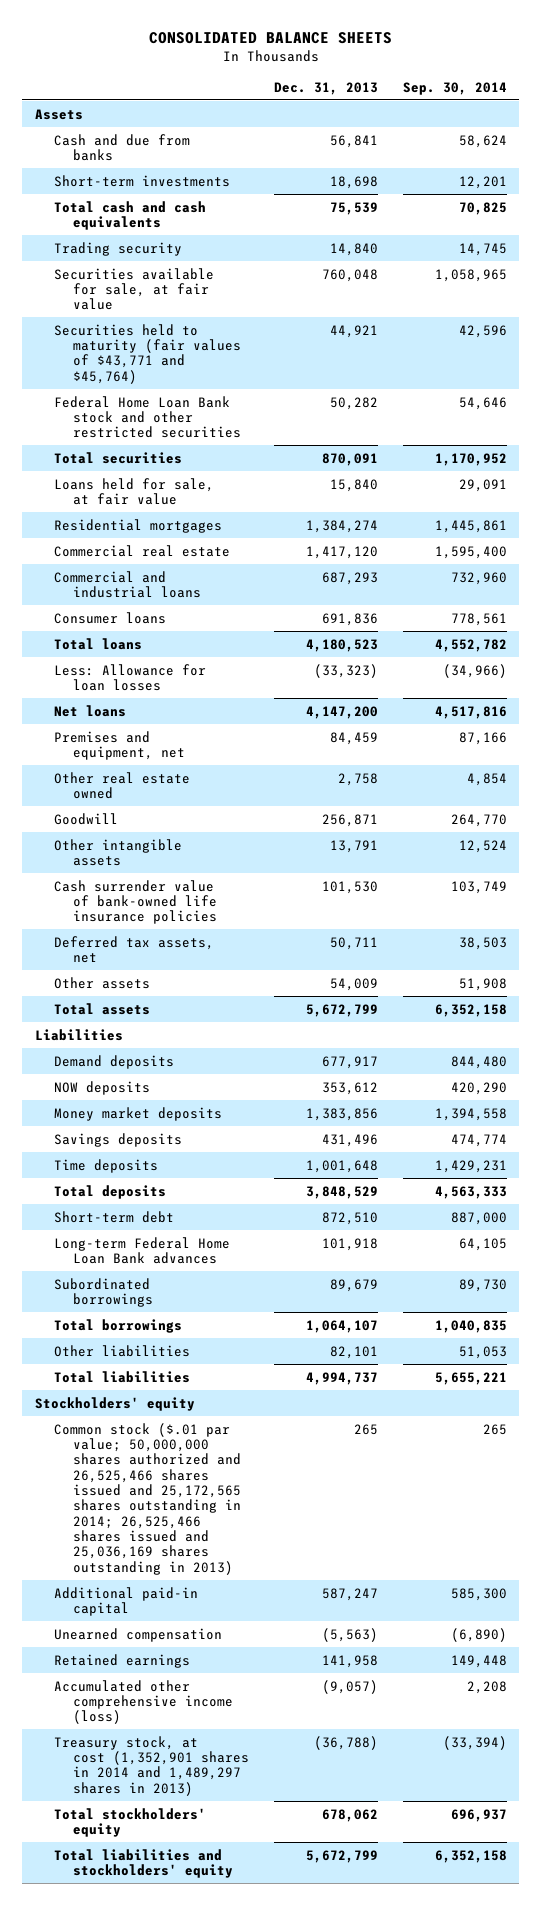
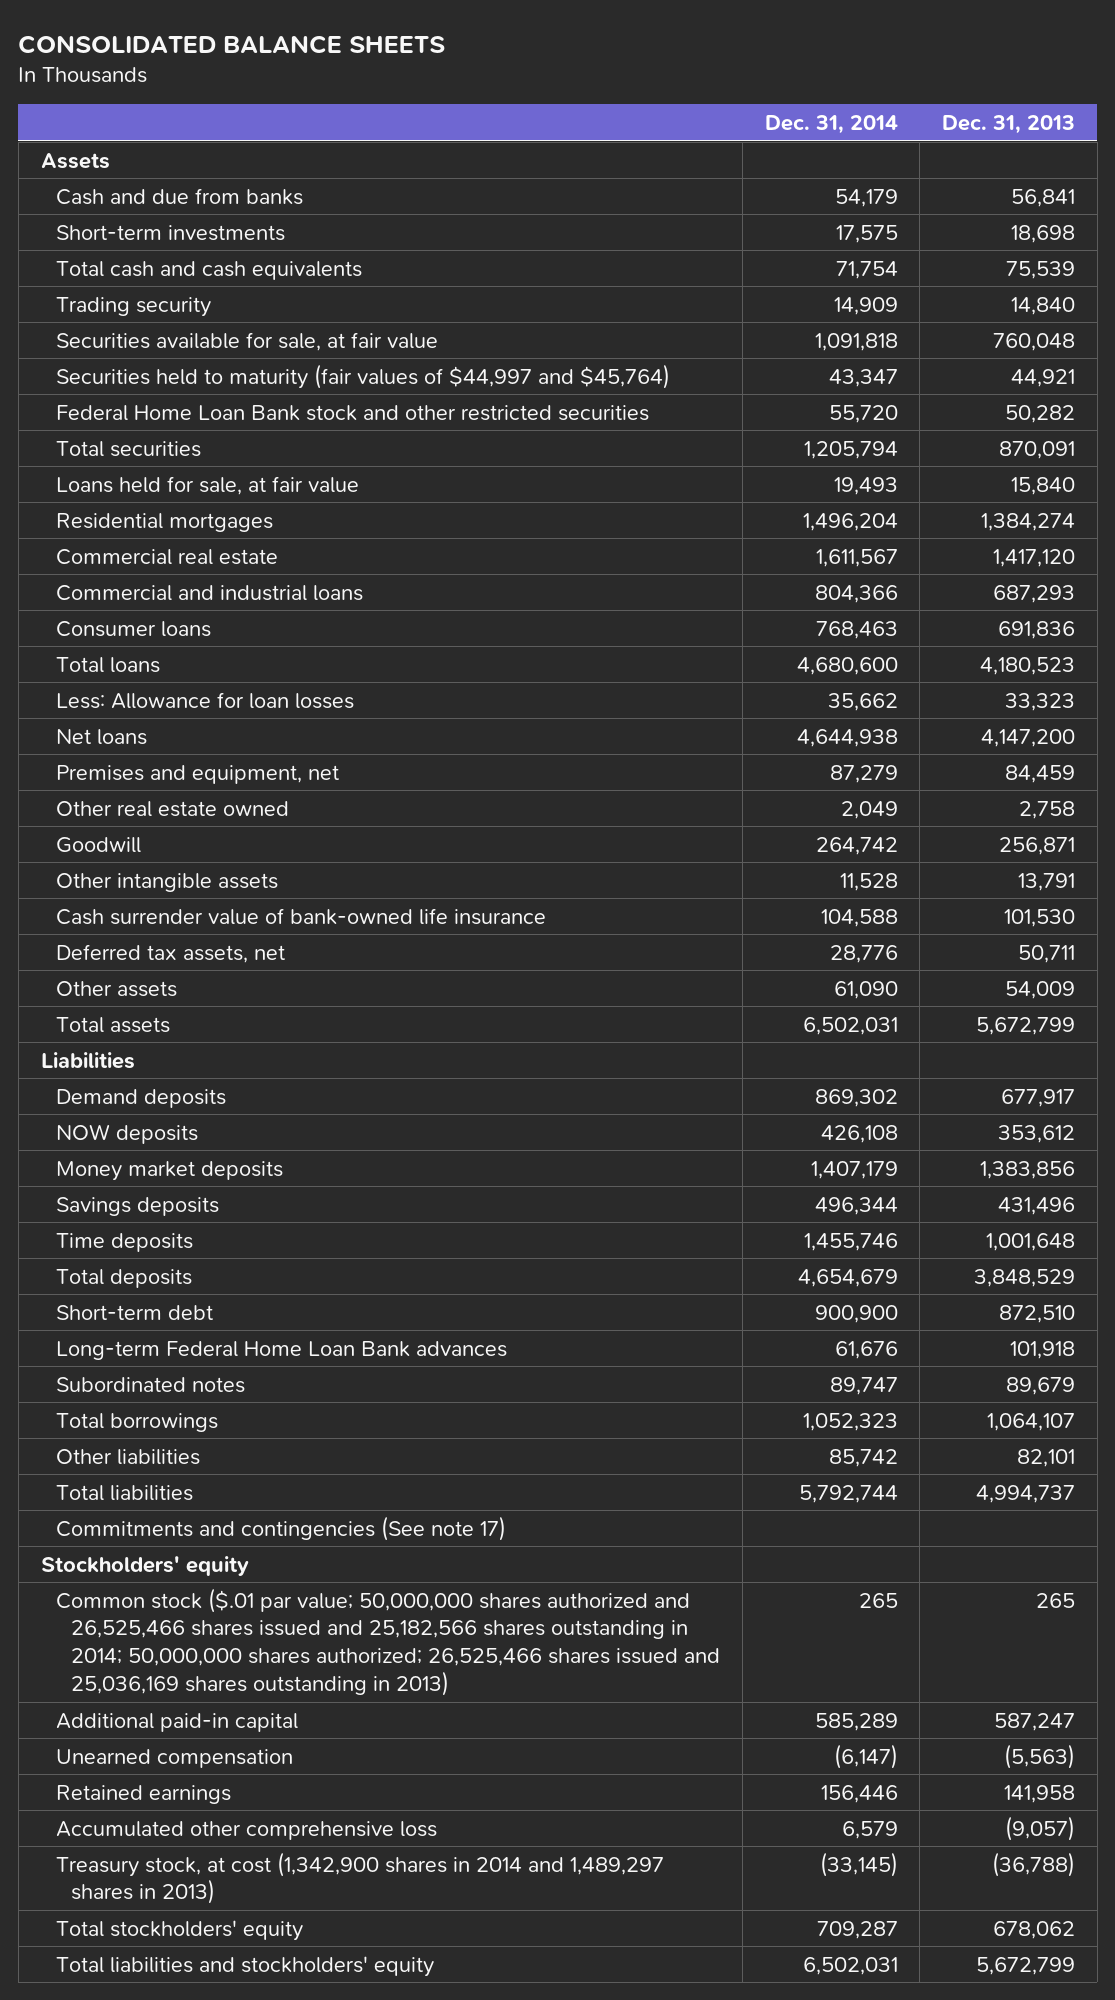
[402,81,507,95] Sep. 30, 2014 -> none
none -> [764,115,898,135] Dec. 31, 2014
[53,323,241,384] Securities held to maturity (fair values of $43,771 and $45,764) -> [56,363,671,389] Securities held to maturity (fair values of $44,997 and $45,764)
[313,663,378,678] (33,323) -> [1004,692,1075,711] 33,323
[53,879,217,925] Cash surrender value of bank-owned life insurance policies -> [56,907,547,925] Cash surrender value of bank-owned life insurance
[53,1277,153,1307] Subordinated borrowings -> [56,1376,246,1393] Subordinated notes
none -> [56,1515,507,1541] Commitments and contingencies (See note 17)
[53,1422,241,1575] Common stock ($.01 par value; 50,000,000 shares authorized and 26,525,466 shares issued and 25,172,565 shares outstanding in 2014; 26,525,466 shares issued and 25,036,169 shares outstanding in 2013) -> [56,1587,721,1696] Common stock ($.01 par value; 50,000,000 shares authorized and 26,525,466 shares issued and 25,182,566 shares outstanding in 2014; 50,000,000 shares authorized; 26,525,466 shares issued and 25,036,169 shares outstanding in 2013)
[53,1679,233,1725] Accumulated other comprehensive income (loss) -> [56,1820,438,1840] Accumulated other comprehensive loss
[53,1735,249,1796] Treasury stock, at cost (1,352,901 shares in 2014 and 1,489,297 shares in 2013) -> [56,1851,665,1905] Treasury stock, at cost (1,342,900 shares in 2014 and 1,489,297 shares in 2013)

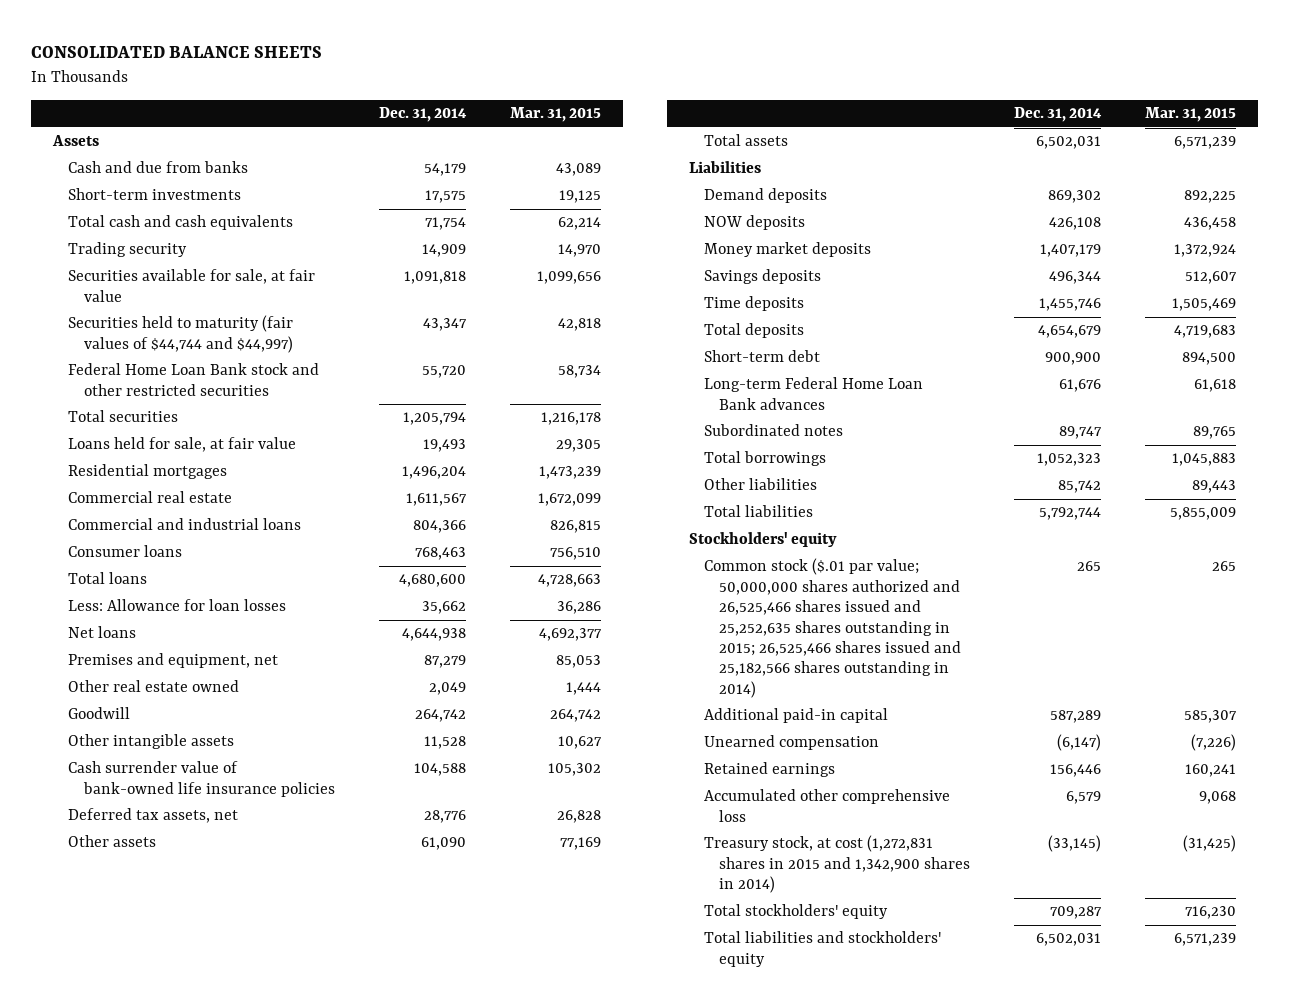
[941,115,1075,135] Dec. 31, 2013 -> none
none -> [509,107,601,123] Mar. 31, 2015
[56,363,671,389] Securities held to maturity (fair values of $44,997 and $45,764) -> [68,315,294,353] Securities held to maturity (fair values of $44,744 and $44,997)
[56,907,547,925] Cash surrender value of bank-owned life insurance -> [68,761,335,797] Cash surrender value of bank-owned life insurance policies
[56,1515,507,1541] Commitments and contingencies (See note 17) -> none
[56,1587,721,1696] Common stock ($.01 par value; 50,000,000 shares authorized and 26,525,466 shares issued and 25,182,566 shares outstanding in 2014; 50,000,000 shares authorized; 26,525,466 shares issued and 25,036,169 shares outstanding in 2013) -> [703,558,962,698] Common stock ($.01 par value; 50,000,000 shares authorized and 26,525,466 shares issued and 25,252,635 shares outstanding in 2015; 26,525,466 shares issued and 25,182,566 shares outstanding in 2014)
[814,1712,898,1731] 585,289 -> [1050,710,1102,724] 587,289
[56,1851,665,1905] Treasury stock, at cost (1,342,900 shares in 2014 and 1,489,297 shares in 2013) -> [703,835,971,894] Treasury stock, at cost (1,272,831 shares in 2015 and 1,342,900 shares in 2014)

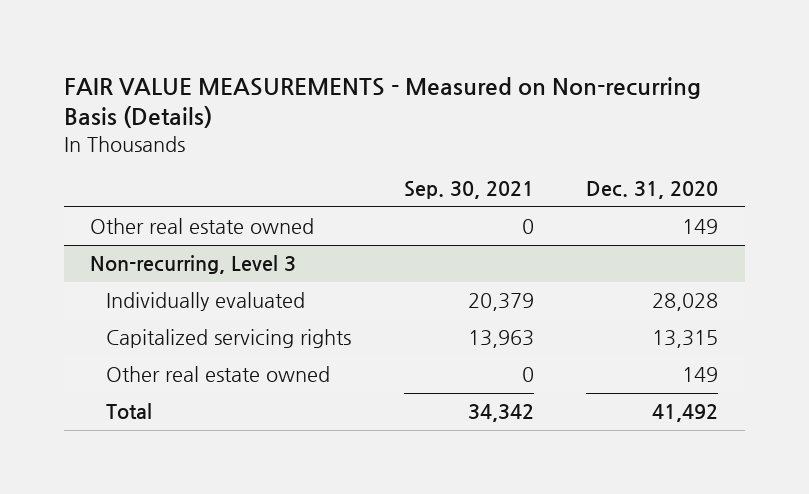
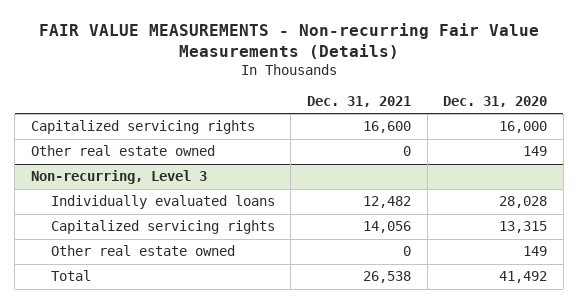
[64,77,702,129] FAIR VALUE MEASUREMENTS - Measured on Non-recurring Basis (Details) -> [39,22,540,59] FAIR VALUE MEASUREMENTS - Non-recurring Fair Value Measurements (Details)
[403,181,534,200] Sep. 30, 2021 -> none
none -> [306,95,411,107] Dec. 31, 2021
none -> [30,120,255,135] Capitalized servicing rights
[106,292,306,312] Individually evaluated -> [50,195,275,210] Individually evaluated loans

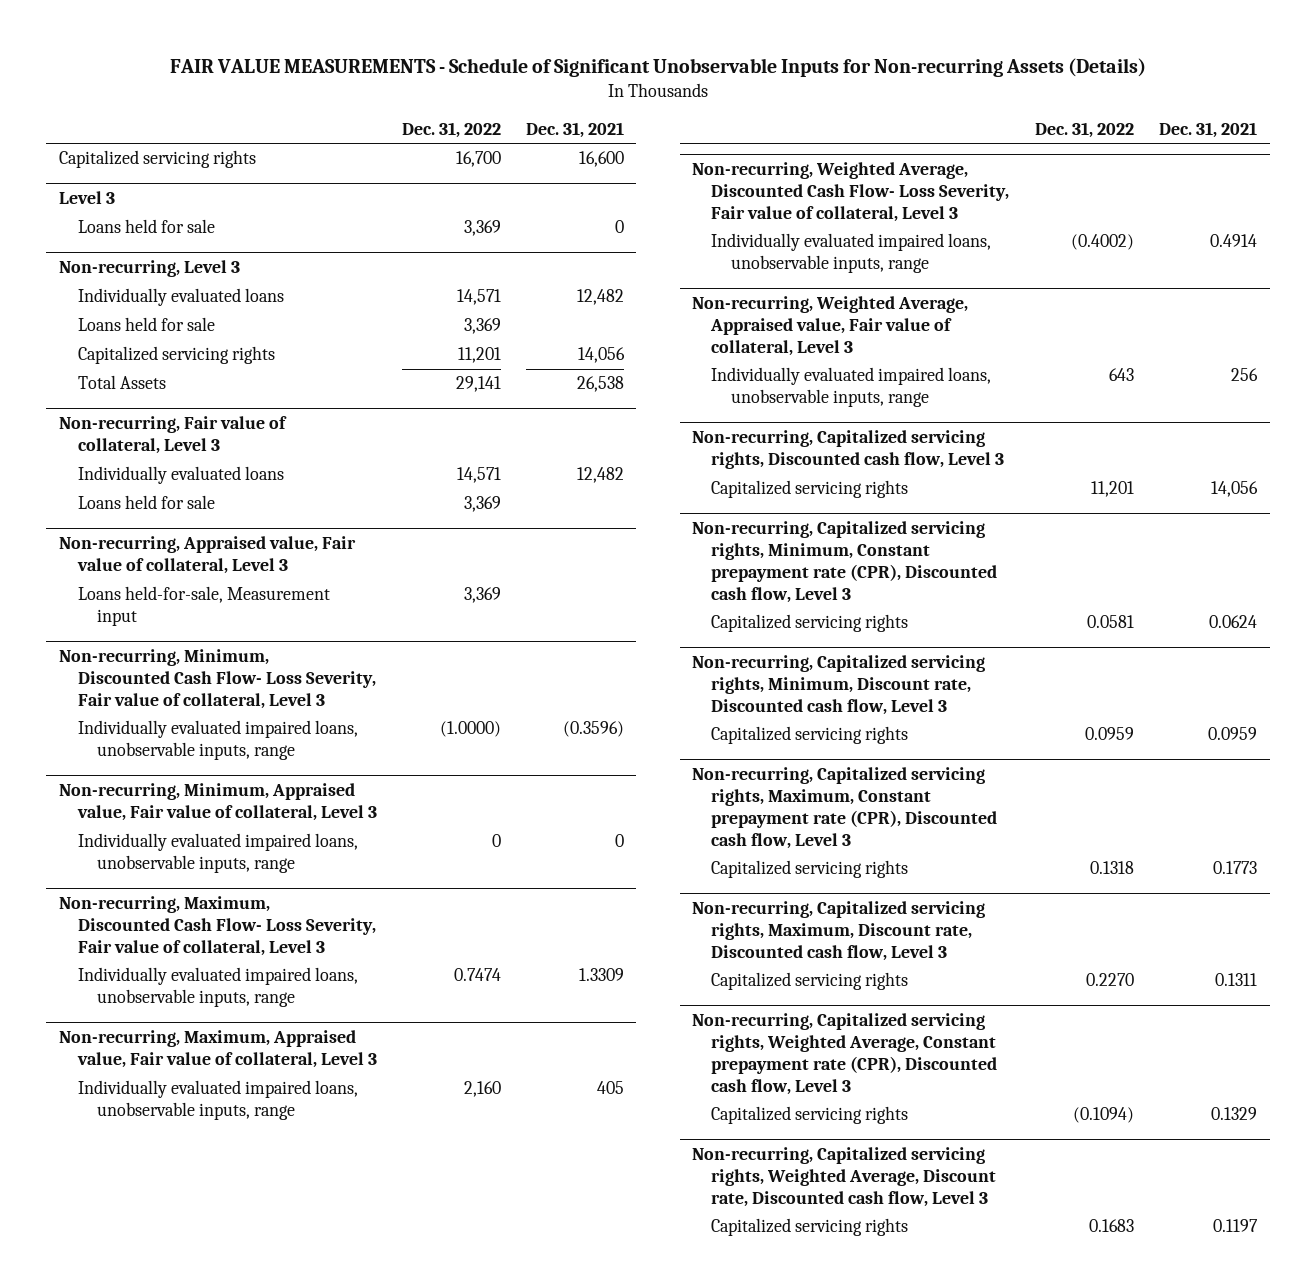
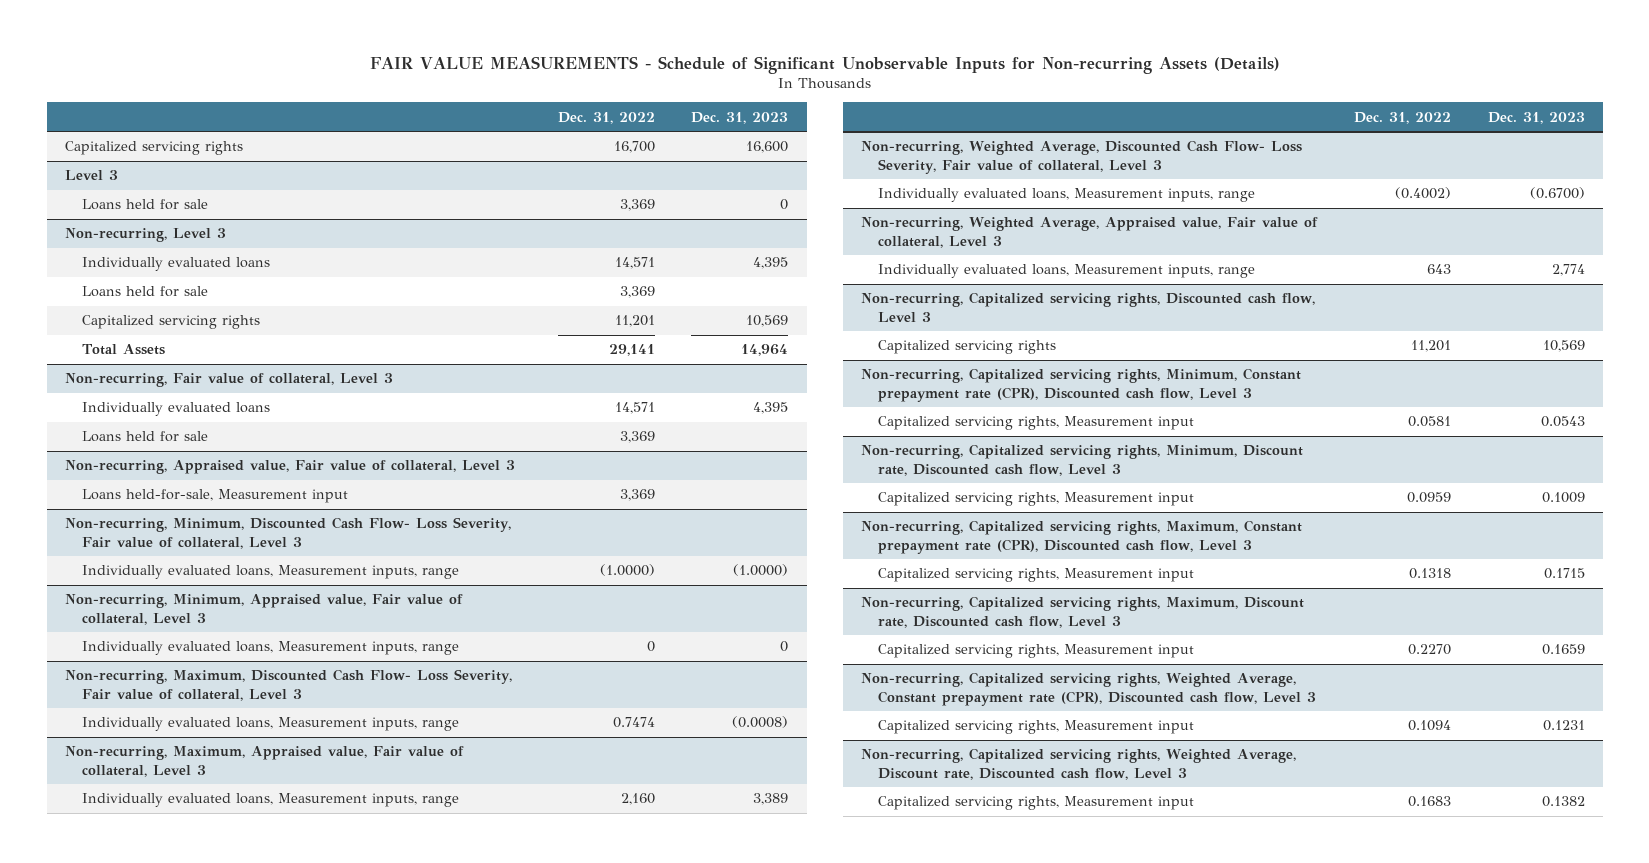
[525,121,624,138] Dec. 31, 2021 -> none
none -> [691,111,789,124] Dec. 31, 2023
[77,720,358,761] Individually evaluated impaired loans, unobservable inputs, range -> [82,565,460,580] Individually evaluated loans, Measurement inputs, range
[77,833,358,874] Individually evaluated impaired loans, unobservable inputs, range -> [82,641,460,656] Individually evaluated loans, Measurement inputs, range
[77,967,358,1008] Individually evaluated impaired loans, unobservable inputs, range -> [82,717,460,732] Individually evaluated loans, Measurement inputs, range
[77,1080,358,1121] Individually evaluated impaired loans, unobservable inputs, range -> [82,793,460,808] Individually evaluated loans, Measurement inputs, range
[711,233,992,274] Individually evaluated impaired loans, unobservable inputs, range -> [878,188,1256,203] Individually evaluated loans, Measurement inputs, range
[711,367,992,408] Individually evaluated impaired loans, unobservable inputs, range -> [878,264,1256,279] Individually evaluated loans, Measurement inputs, range
[711,614,909,633] Capitalized servicing rights -> [878,416,1195,431] Capitalized servicing rights, Measurement input
[711,726,909,745] Capitalized servicing rights -> [878,492,1195,507] Capitalized servicing rights, Measurement input
[711,860,909,879] Capitalized servicing rights -> [878,568,1195,583] Capitalized servicing rights, Measurement input
[711,972,909,991] Capitalized servicing rights -> [878,644,1195,659] Capitalized servicing rights, Measurement input
[711,1106,909,1125] Capitalized servicing rights -> [878,720,1195,735] Capitalized servicing rights, Measurement input
[1073,1107,1135,1124] (0.1094) -> [1407,720,1451,732] 0.1094
[711,1218,909,1237] Capitalized servicing rights -> [878,796,1195,811] Capitalized servicing rights, Measurement input

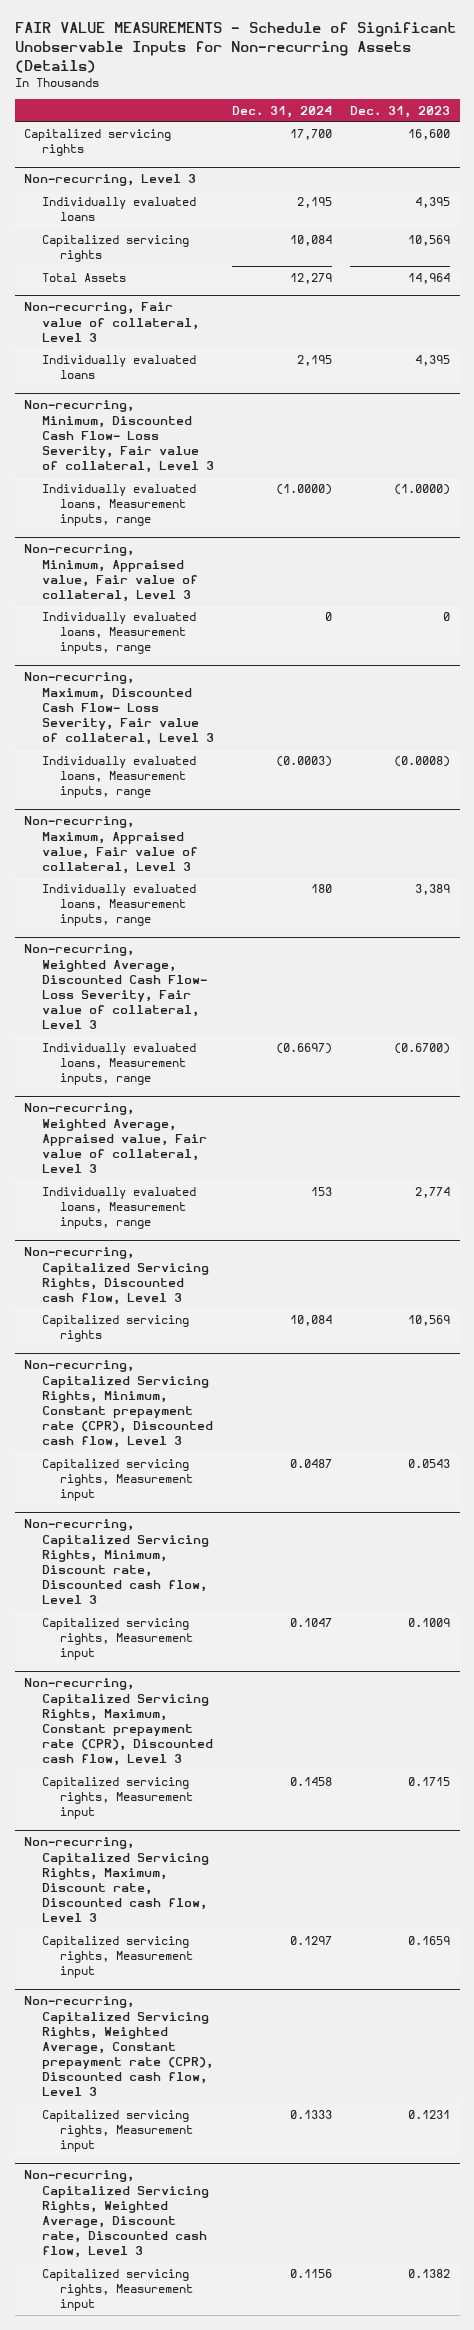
[557,111,655,124] Dec. 31, 2022 -> none
none -> [232,105,333,118] Dec. 31, 2024
[64,170,118,181] Level 3 -> none
[82,199,209,211] Loans held for sale -> none
[82,286,209,298] Loans held for sale -> none
[82,431,209,443] Loans held for sale -> none
[64,460,515,475] Non-recurring, Appraised value, Fair value of collateral, Level 3 -> none
[82,489,349,504] Loans held-for-sale, Measurement input -> none
[860,292,1315,322] Non-recurring, Capitalized servicing rights, Discounted cash flow, Level 3 -> [23,1247,209,1305] Non-recurring, Capitalized Servicing Rights, Discounted cash flow, Level 3
[860,368,1301,402] Non-recurring, Capitalized servicing rights, Minimum, Constant prepayment rate (CPR), Discounted cash flow, Level 3 -> [23,1360,213,1449] Non-recurring, Capitalized Servicing Rights, Minimum, Constant prepayment rate (CPR), Discounted cash flow, Level 3
[860,444,1303,476] Non-recurring, Capitalized servicing rights, Minimum, Discount rate, Discounted cash flow, Level 3 -> [23,1519,209,1605] Non-recurring, Capitalized Servicing Rights, Minimum, Discount rate, Discounted cash flow, Level 3
[860,520,1302,554] Non-recurring, Capitalized servicing rights, Maximum, Constant prepayment rate (CPR), Discounted cash flow, Level 3 -> [23,1678,213,1767] Non-recurring, Capitalized Servicing Rights, Maximum, Constant prepayment rate (CPR), Discounted cash flow, Level 3
[860,596,1304,628] Non-recurring, Capitalized servicing rights, Maximum, Discount rate, Discounted cash flow, Level 3 -> [23,1837,209,1923] Non-recurring, Capitalized Servicing Rights, Maximum, Discount rate, Discounted cash flow, Level 3
[860,672,1317,706] Non-recurring, Capitalized servicing rights, Weighted Average, Constant prepayment rate (CPR), Discounted cash flow, Level 3 -> [23,1996,213,2097] Non-recurring, Capitalized Servicing Rights, Weighted Average, Constant prepayment rate (CPR), Discounted cash flow, Level 3
[860,748,1296,780] Non-recurring, Capitalized servicing rights, Weighted Average, Discount rate, Discounted cash flow, Level 3 -> [23,2170,209,2259] Non-recurring, Capitalized Servicing Rights, Weighted Average, Discount rate, Discounted cash flow, Level 3

